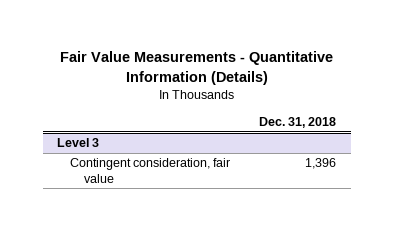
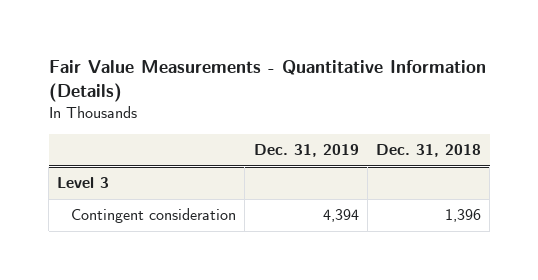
none -> [253,144,359,158] Dec. 31, 2019
[70,158,231,183] Contingent consideration, fair value -> [71,208,237,224] Contingent consideration

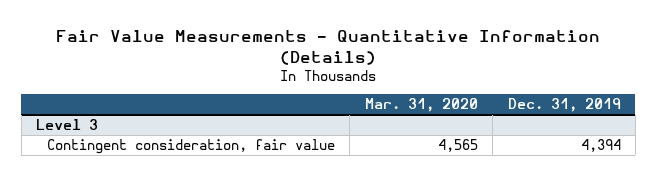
[375,144,481,158] Dec. 31, 2018 -> none
none -> [364,98,478,113] Mar. 31, 2020
[71,208,237,224] Contingent consideration -> [47,139,336,155] Contingent consideration, fair value

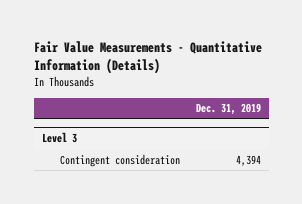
[364,98,478,113] Mar. 31, 2020 -> none
[47,139,336,155] Contingent consideration, fair value -> [60,153,181,167] Contingent consideration

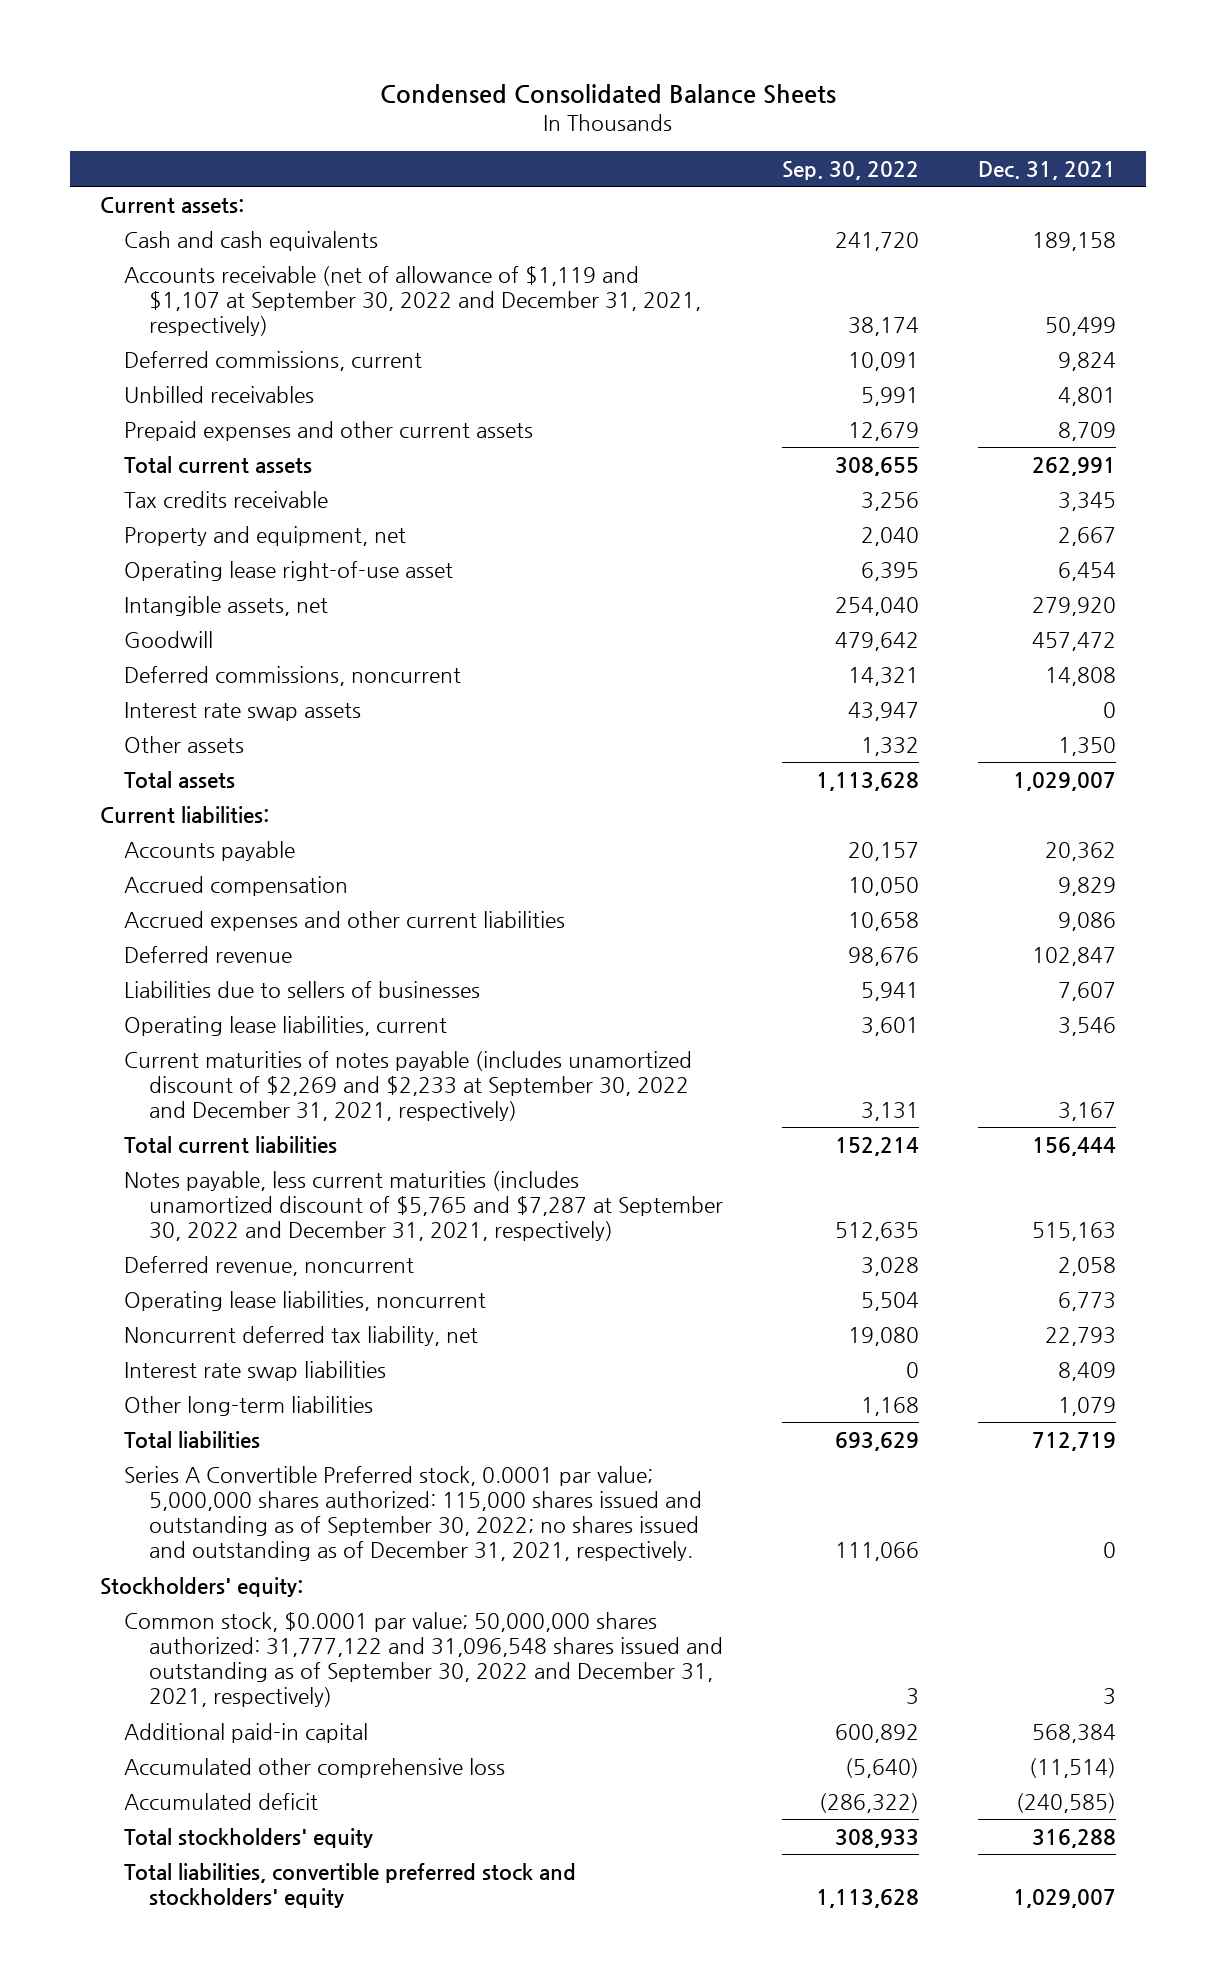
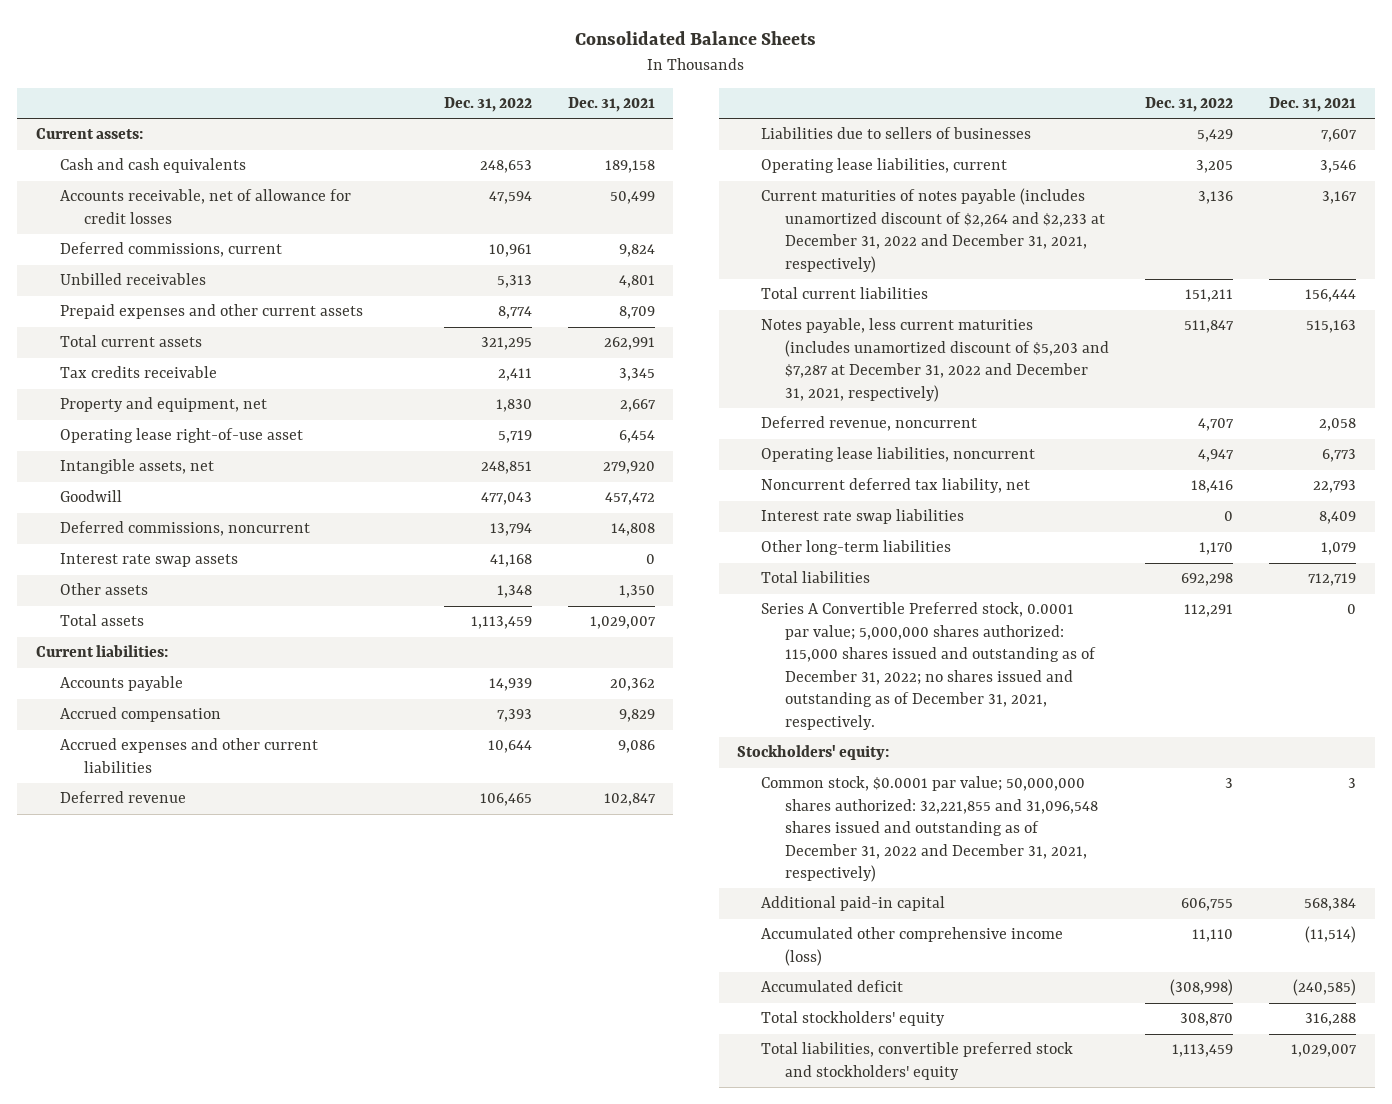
[380,84,837,105] Condensed Consolidated Balance Sheets -> [575,31,817,46] Consolidated Balance Sheets
[781,160,919,180] Sep. 30, 2022 -> none
none -> [443,97,532,113] Dec. 31, 2022
[124,265,701,337] Accounts receivable (net of allowance of $1,119 and $1,107 at September 30, 2022 and December 31, 2021, respectively) -> [59,189,351,224] Accounts receivable, net of allowance for credit losses
[124,1050,693,1122] Current maturities of notes payable (includes unamortized discount of $2,269 and $2,233 at September 30, 2022 and December 31, 2021, respectively) -> [760,188,1105,273] Current maturities of notes payable (includes unamortized discount of $2,264 and $2,233 at December 31, 2022 and December 31, 2021, respectively)
[124,1170,723,1242] Notes payable, less current maturities (includes unamortized discount of $5,765 and $7,287 at September 30, 2022 and December 31, 2021, respectively) -> [760,318,1109,402] Notes payable, less current maturities (includes unamortized discount of $5,203 and $7,287 at December 31, 2022 and December 31, 2021, respectively)
[124,1465,702,1562] Series A Convertible Preferred stock, 0.0001 par value; 5,000,000 shares authorized: 115,000 shares issued and outstanding as of September 30, 2022; no shares issued and outstanding as of December 31, 2021, respectively. -> [760,602,1096,730] Series A Convertible Preferred stock, 0.0001 par value; 5,000,000 shares authorized: 115,000 shares issued and outstanding as of December 31, 2022; no shares issued and outstanding as of December 31, 2021, respectively.
[124,1611,723,1708] Common stock, $0.0001 par value; 50,000,000 shares authorized: 31,777,122 and 31,096,548 shares issued and outstanding as of September 30, 2022 and December 31, 2021, respectively) -> [760,776,1098,883] Common stock, $0.0001 par value; 50,000,000 shares authorized: 32,221,855 and 31,096,548 shares issued and outstanding as of December 31, 2022 and December 31, 2021, respectively)
[124,1757,506,1778] Accumulated other comprehensive loss -> [760,927,1063,966] Accumulated other comprehensive income (loss)

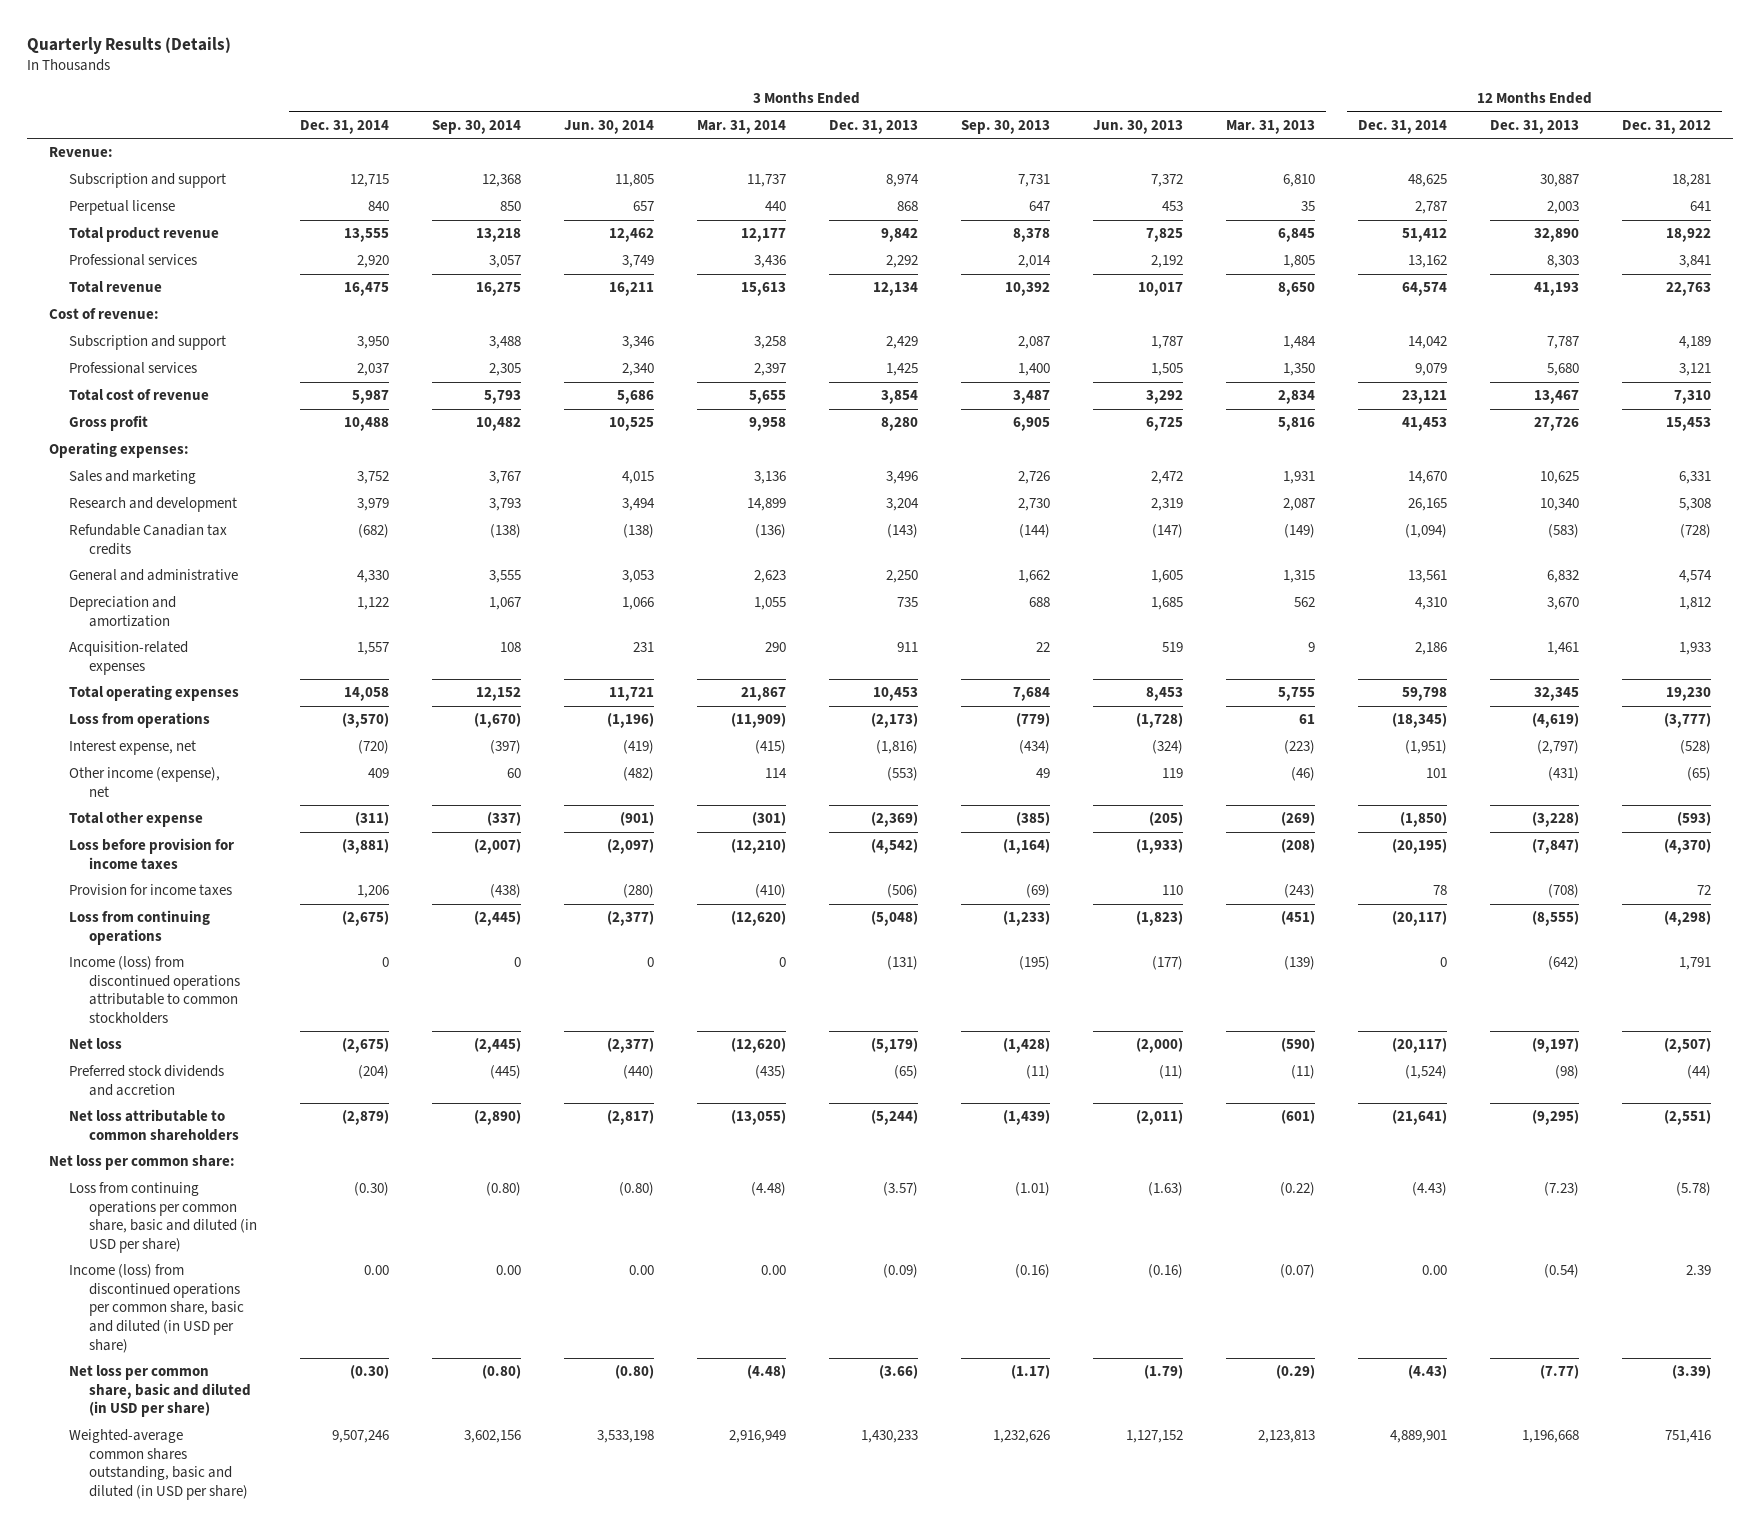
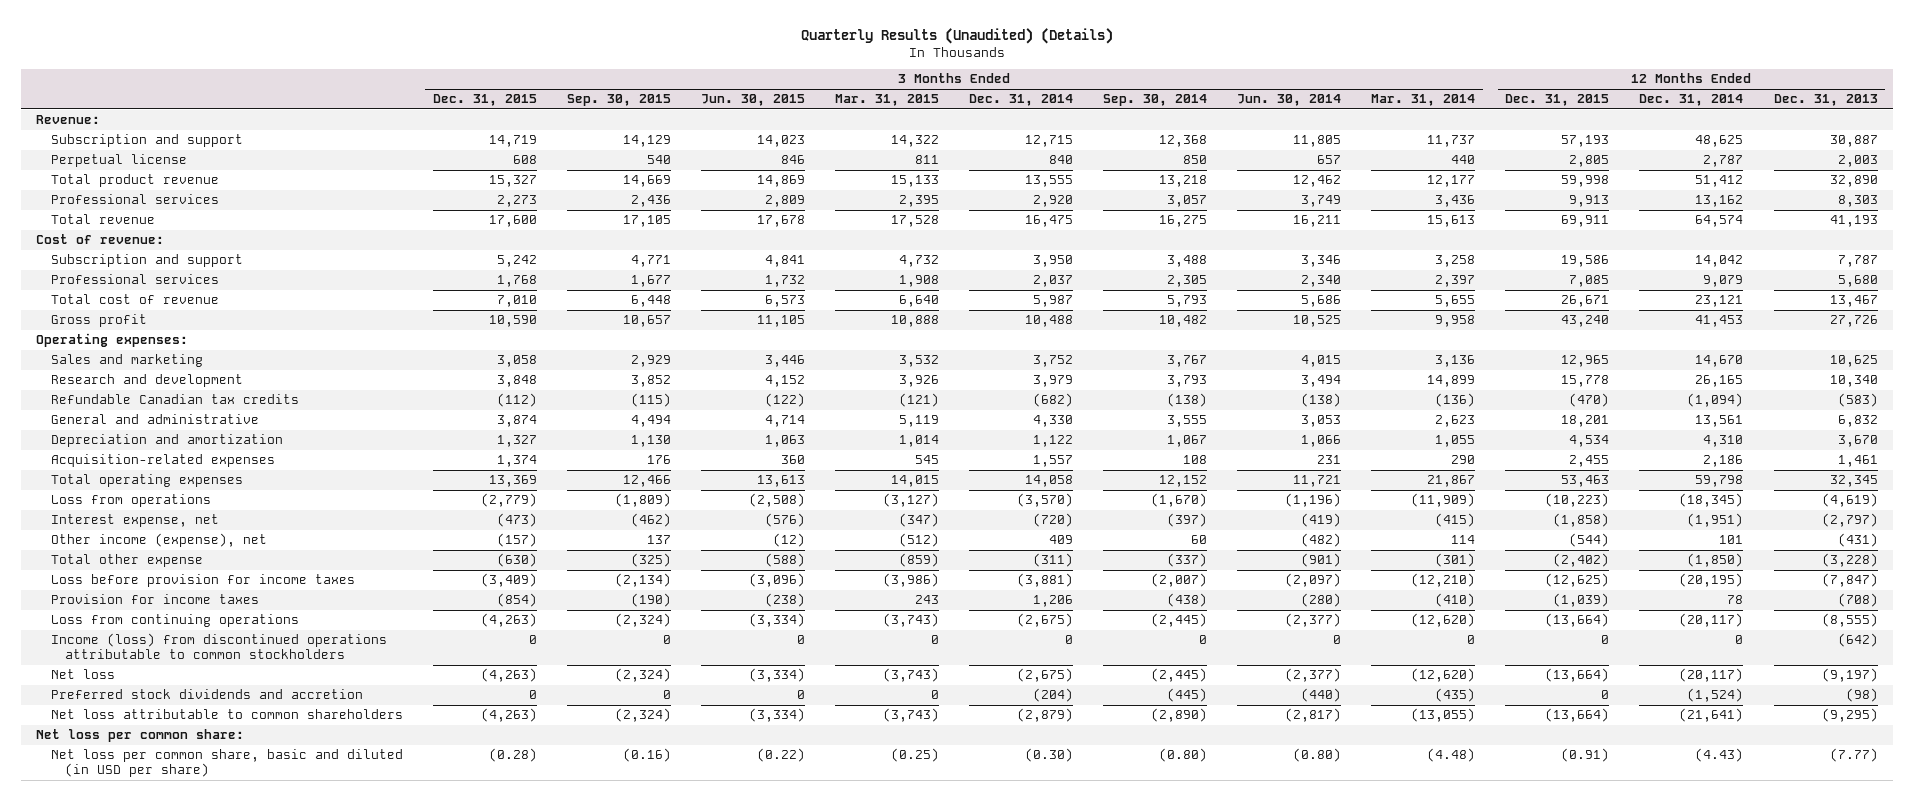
[27,37,232,55] Quarterly Results (Details) -> [800,28,1113,45] Quarterly Results (Unaudited) (Details)
[828,119,918,134] Dec. 31, 2013 -> none
[960,119,1050,134] Sep. 30, 2013 -> none
[1093,119,1184,134] Jun. 30, 2013 -> none
[1226,119,1316,134] Mar. 31, 2013 -> none
[1622,119,1712,134] Dec. 31, 2012 -> none
none -> [432,94,537,107] Dec. 31, 2015
none -> [566,94,671,107] Sep. 30, 2015
none -> [700,94,805,107] Jun. 30, 2015
none -> [834,94,939,107] Mar. 31, 2015
none -> [1505,94,1610,107] Dec. 31, 2015
[68,1182,257,1254] Loss from continuing operations per common share, basic and diluted (in USD per share) -> none
[68,1264,244,1353] Income (loss) from discontinued operations per common share, basic and diluted (in USD per share) -> none
[68,1429,248,1501] Weighted-average common shares outstanding, basic and diluted (in USD per share) -> none

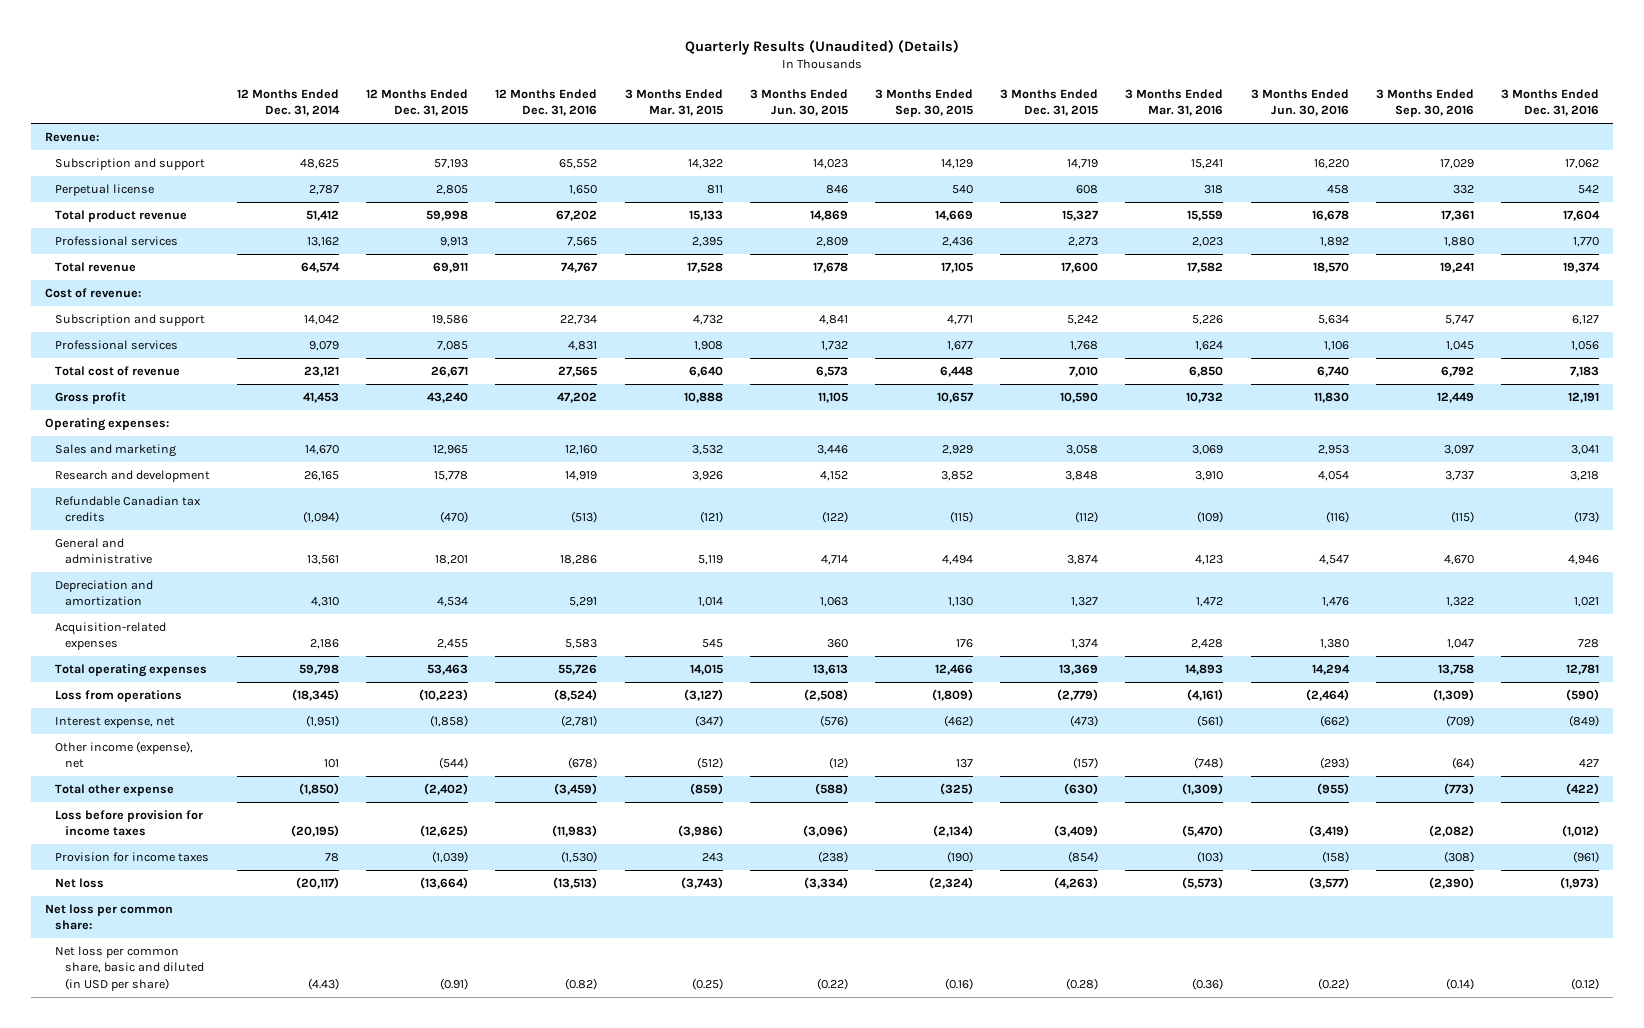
[969,94,1074,107] Dec. 31, 2014 -> none
[1103,94,1208,107] Sep. 30, 2014 -> none
[1237,94,1342,107] Jun. 30, 2014 -> none
[1371,94,1476,107] Mar. 31, 2014 -> none
[1773,94,1878,107] Dec. 31, 2013 -> none
none -> [495,88,598,117] 12 Months Ended Dec. 31, 2016
none -> [1125,88,1224,117] 3 Months Ended Mar. 31, 2016
none -> [1250,88,1349,117] 3 Months Ended Jun. 30, 2016
none -> [1375,88,1474,118] 3 Months Ended Sep. 30, 2016
none -> [1501,88,1600,117] 3 Months Ended Dec. 31, 2016
[50,614,299,628] Loss from continuing operations -> none
[50,633,387,659] Income (loss) from discontinued operations attributable to common stockholders -> none
[50,689,363,700] Preferred stock dividends and accretion -> none
[50,709,403,720] Net loss attributable to common shareholders -> none

